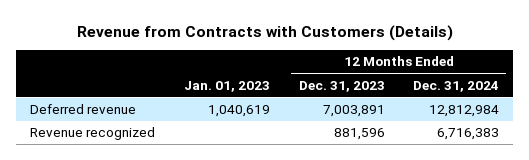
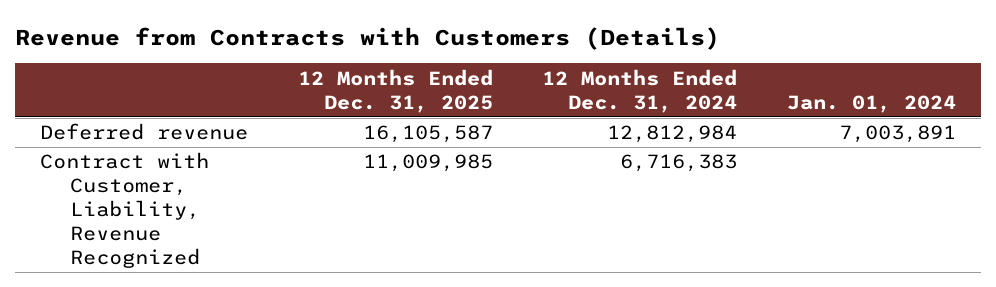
[183,80,270,92] Jan. 01, 2023 -> none
[298,80,385,92] Dec. 31, 2023 -> none
none -> [297,68,493,113] 12 Months Ended Dec. 31, 2025
none -> [787,94,957,113] Jan. 01, 2024
[30,127,156,141] Revenue recognized -> [40,152,210,269] Contract with Customer, Liability, Revenue Recognized

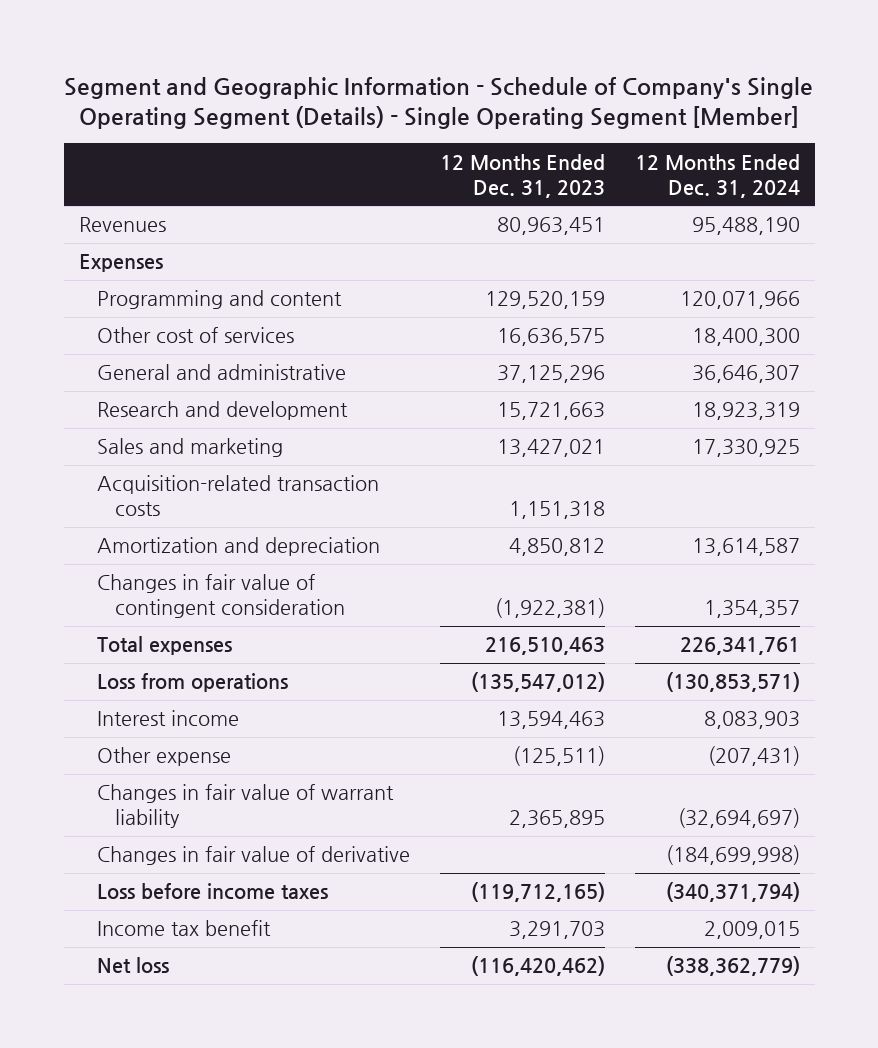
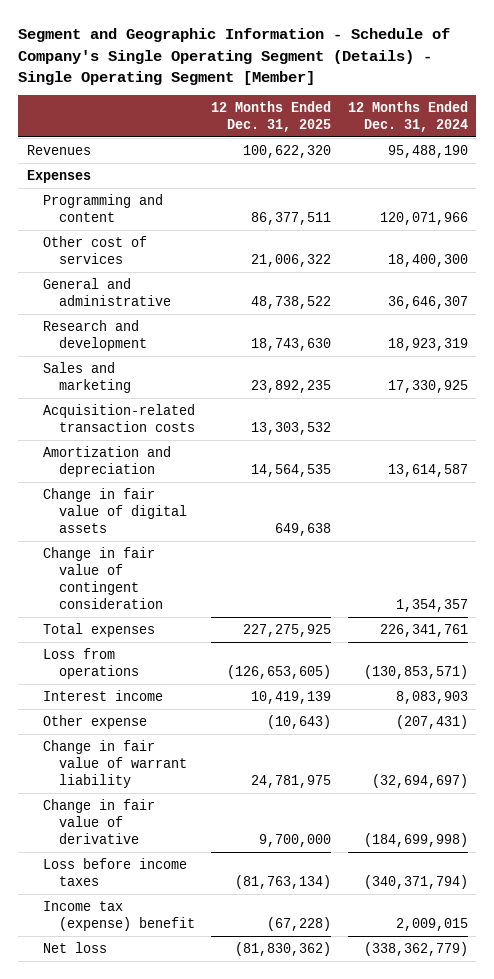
[439,153,605,198] 12 Months Ended Dec. 31, 2023 -> none
none -> [211,101,332,133] 12 Months Ended Dec. 31, 2025
none -> [42,487,187,533] Change in fair value of digital assets
[96,574,345,619] Changes in fair value of contingent consideration -> [42,546,163,609] Change in fair value of contingent consideration
[96,784,394,829] Changes in fair value of warrant liability -> [42,739,187,788] Change in fair value of warrant liability
[96,846,410,866] Changes in fair value of derivative -> [42,798,155,844] Change in fair value of derivative
[96,920,271,937] Income tax benefit -> [42,900,195,931] Income tax (expense) benefit

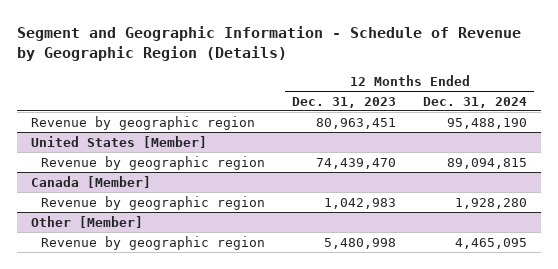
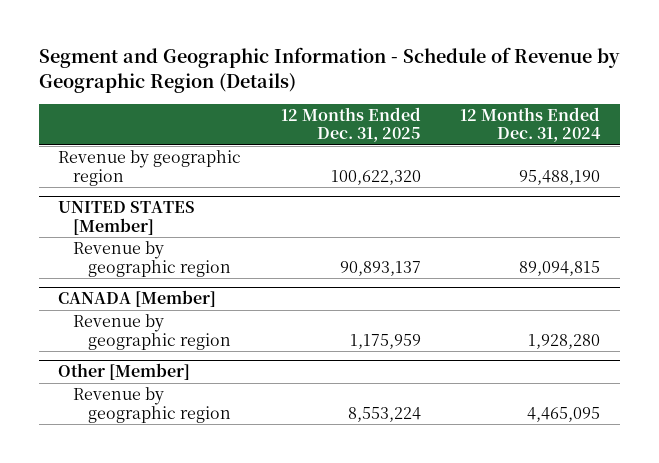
[292,96,397,108] Dec. 31, 2023 -> none
none -> [280,106,421,143] 12 Months Ended Dec. 31, 2025
[30,135,207,148] United States [Member] -> [58,201,196,235] UNITED STATES [Member]
[30,175,151,188] Canada [Member] -> [58,290,217,308] CANADA [Member]

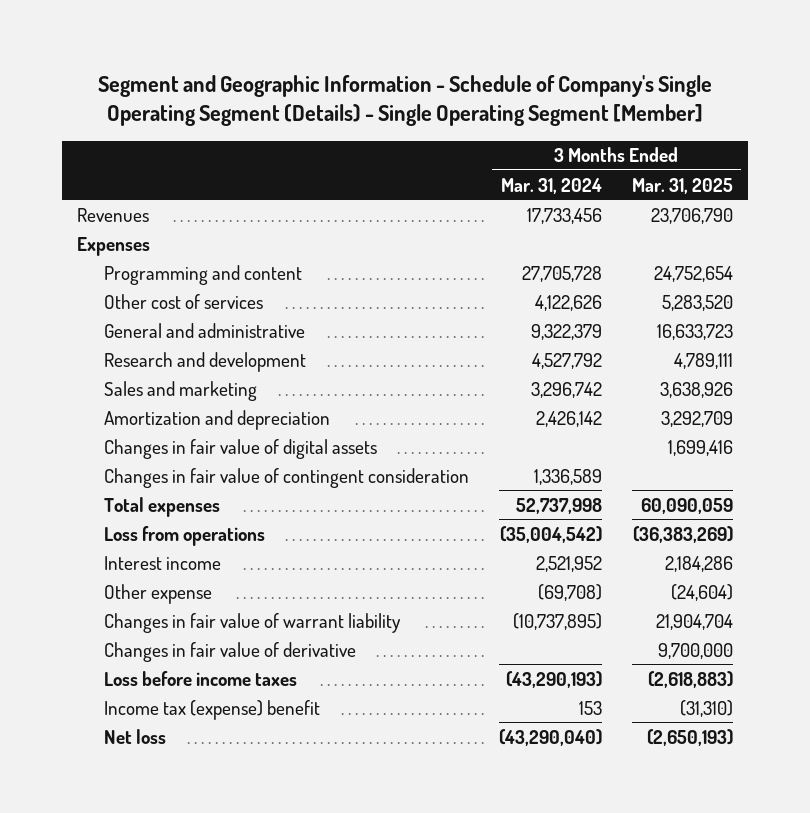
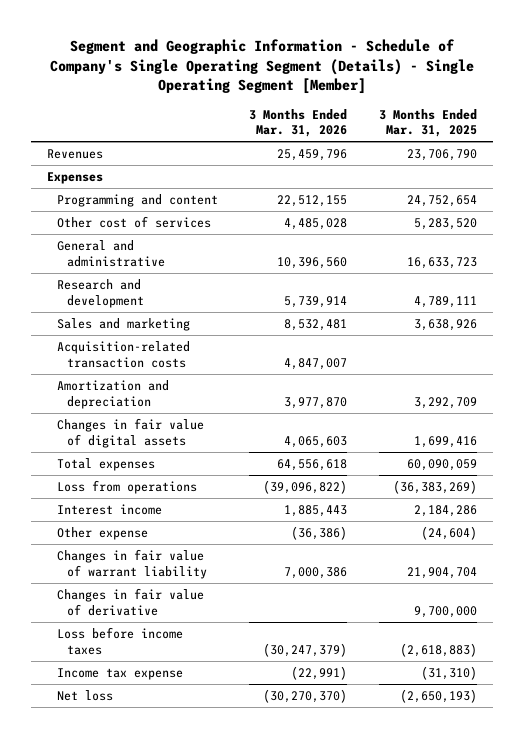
[501,177,603,194] Mar. 31, 2024 -> none
none -> [249,108,348,138] 3 Months Ended Mar. 31, 2026
none -> [57,340,191,368] Acquisition-related transaction costs
[104,467,470,488] Changes in fair value of contingent consideration -> none
[104,699,321,720] Income tax (expense) benefit -> [57,667,184,680] Income tax expense

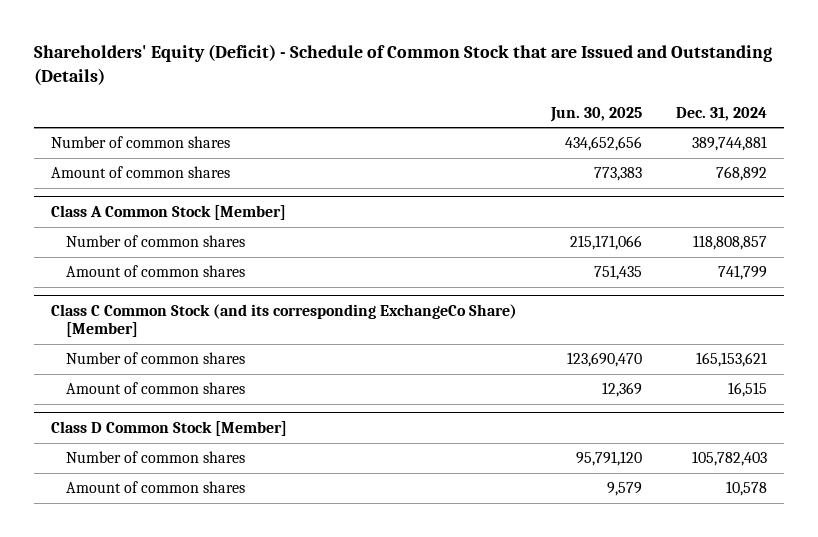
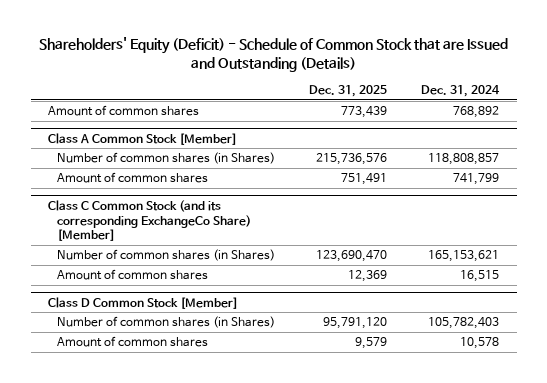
[550,106,643,122] Jun. 30, 2025 -> none
none -> [309,85,388,98] Dec. 31, 2025
[51,136,231,149] Number of common shares -> none
[65,235,245,248] Number of common shares -> [57,152,276,165] Number of common shares (in Shares)
[65,352,245,365] Number of common shares -> [57,249,276,262] Number of common shares (in Shares)
[65,451,245,464] Number of common shares -> [57,316,276,329] Number of common shares (in Shares)

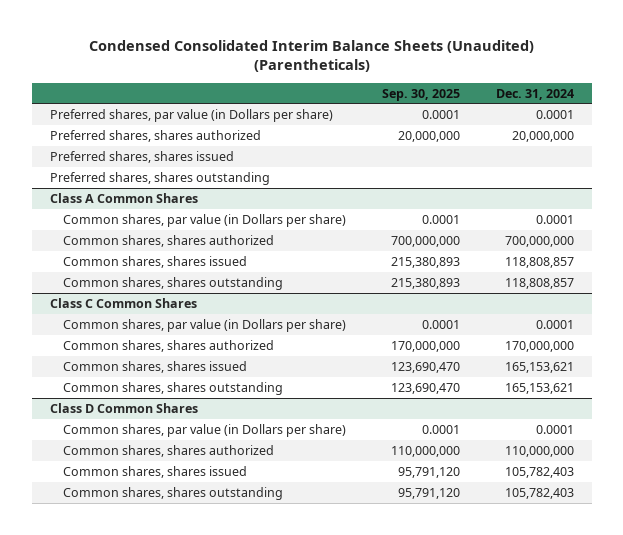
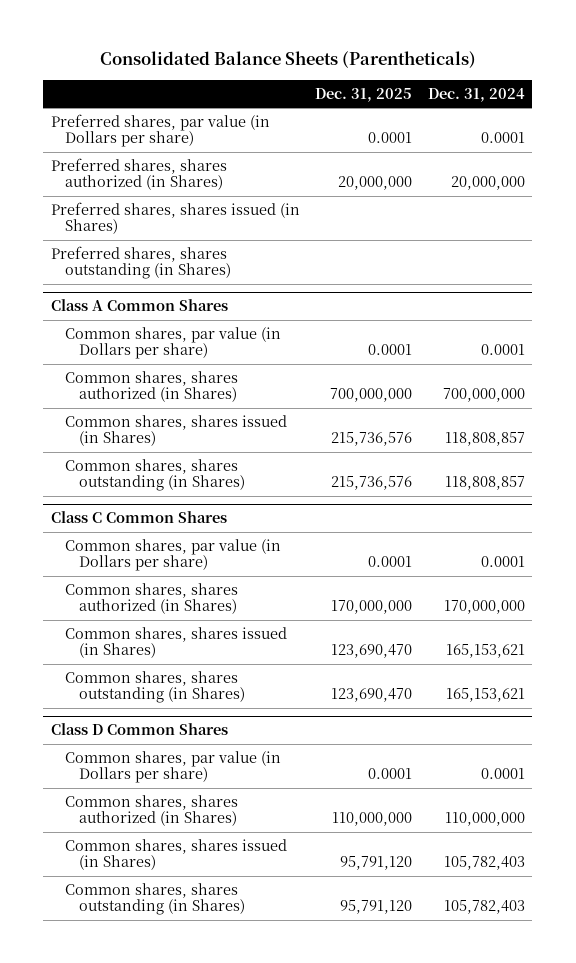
[88,39,534,73] Condensed Consolidated Interim Balance Sheets (Unaudited) (Parentheticals) -> [99,51,476,69] Consolidated Balance Sheets (Parentheticals)
[381,88,460,101] Sep. 30, 2025 -> none
none -> [315,87,413,102] Dec. 31, 2025
[49,129,261,142] Preferred shares, shares authorized -> [50,158,227,191] Preferred shares, shares authorized (in Shares)
[49,150,234,163] Preferred shares, shares issued -> [50,202,300,235] Preferred shares, shares issued (in Shares)
[49,171,270,185] Preferred shares, shares outstanding -> [50,246,231,280] Preferred shares, shares outstanding (in Shares)
[62,234,274,247] Common shares, shares authorized -> [64,371,238,403] Common shares, shares authorized (in Shares)
[62,255,247,268] Common shares, shares issued -> [64,415,287,447] Common shares, shares issued (in Shares)
[62,276,283,290] Common shares, shares outstanding -> [64,459,245,492] Common shares, shares outstanding (in Shares)
[62,339,274,352] Common shares, shares authorized -> [64,583,238,615] Common shares, shares authorized (in Shares)
[62,360,247,373] Common shares, shares issued -> [64,627,287,659] Common shares, shares issued (in Shares)
[62,381,283,395] Common shares, shares outstanding -> [64,671,245,704] Common shares, shares outstanding (in Shares)
[62,444,274,457] Common shares, shares authorized -> [64,795,238,827] Common shares, shares authorized (in Shares)
[62,465,247,478] Common shares, shares issued -> [64,839,287,871] Common shares, shares issued (in Shares)
[62,486,283,500] Common shares, shares outstanding -> [64,883,245,916] Common shares, shares outstanding (in Shares)

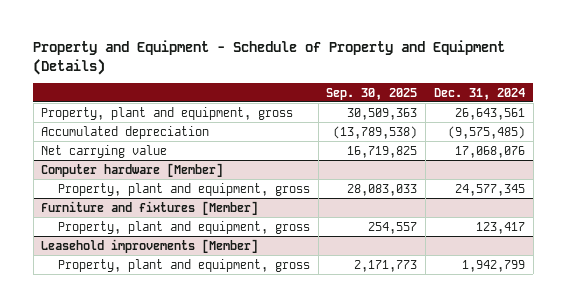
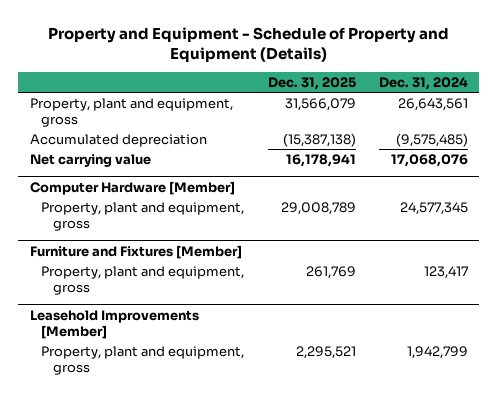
[326,87,418,100] Sep. 30, 2025 -> none
none -> [267,77,356,91] Dec. 31, 2025
[41,162,224,177] Computer hardware [Member] -> [29,180,235,195] Computer Hardware [Member]
[41,200,259,215] Furniture and fixtures [Member] -> [29,244,242,259] Furniture and Fixtures [Member]
[41,238,259,253] Leasehold improvements [Member] -> [29,309,199,339] Leasehold Improvements [Member]

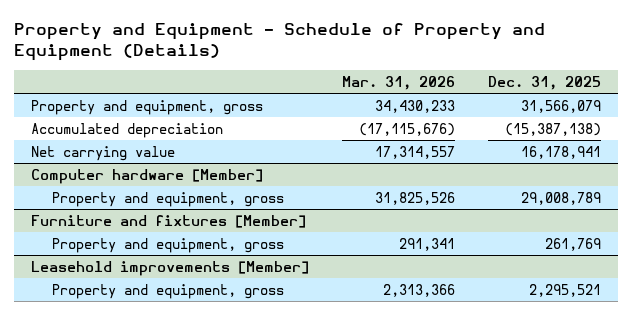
[378,77,468,91] Dec. 31, 2024 -> none
none -> [341,75,455,90] Mar. 31, 2026
[29,97,233,127] Property, plant and equipment, gross -> [30,99,263,115] Property and equipment, gross
[29,180,235,195] Computer Hardware [Member] -> [30,168,263,184] Computer hardware [Member]
[41,201,245,231] Property, plant and equipment, gross -> [52,191,285,207] Property and equipment, gross
[29,244,242,259] Furniture and Fixtures [Member] -> [30,214,306,228] Furniture and fixtures [Member]
[41,265,245,295] Property, plant and equipment, gross -> [52,237,285,253] Property and equipment, gross
[29,309,199,339] Leasehold Improvements [Member] -> [30,260,309,276] Leasehold improvements [Member]
[41,345,245,375] Property, plant and equipment, gross -> [52,283,285,299] Property and equipment, gross

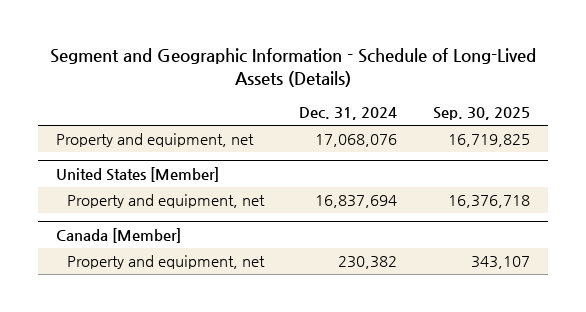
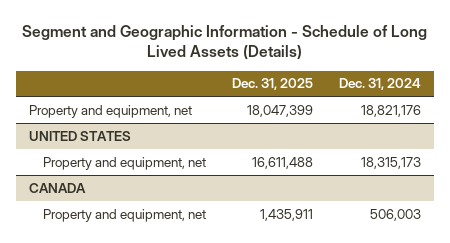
[49,48,536,88] Segment and Geographic Information - Schedule of Long-Lived Assets (Details) -> [22,24,428,61] Segment and Geographic Information - Schedule of Long Lived Assets (Details)
[432,107,530,121] Sep. 30, 2025 -> none
none -> [231,78,313,91] Dec. 31, 2025
[315,134,398,148] 17,068,076 -> [361,104,422,117] 18,821,176
[55,166,219,182] United States [Member] -> [29,130,132,141] UNITED STATES
[315,195,398,209] 16,837,694 -> [361,156,422,169] 18,315,173
[55,227,181,243] Canada [Member] -> [29,182,87,193] CANADA
[338,256,398,270] 230,382 -> [370,208,422,221] 506,003

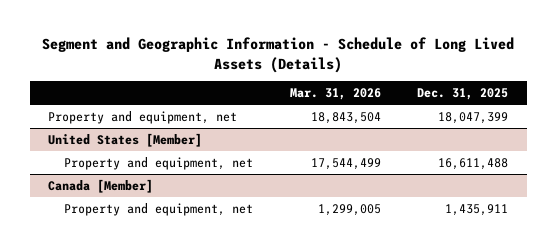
[339,78,422,91] Dec. 31, 2024 -> none
none -> [289,88,381,101] Mar. 31, 2026
[29,130,132,141] UNITED STATES -> [48,132,203,147] United States [Member]
[29,182,87,193] CANADA -> [48,178,154,193] Canada [Member]

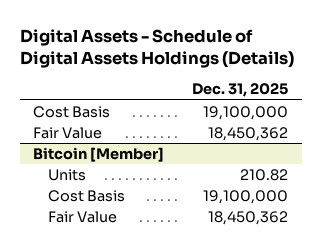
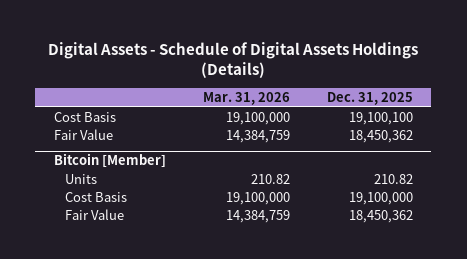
none -> [202,92,290,106] Mar. 31, 2026
[203,105,289,120] 19,100,000 -> [348,111,413,125] 19,100,100

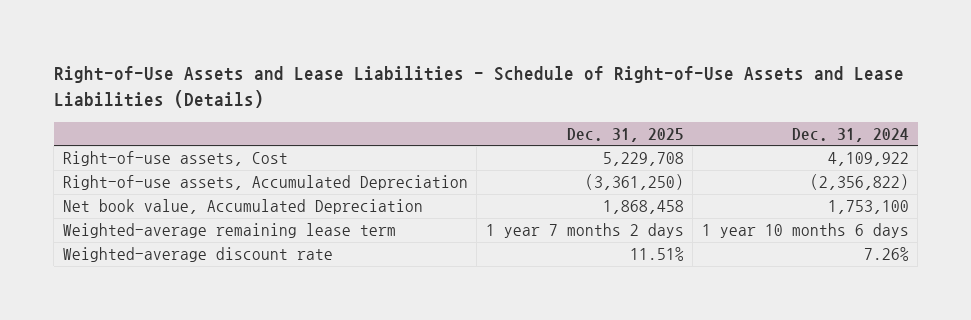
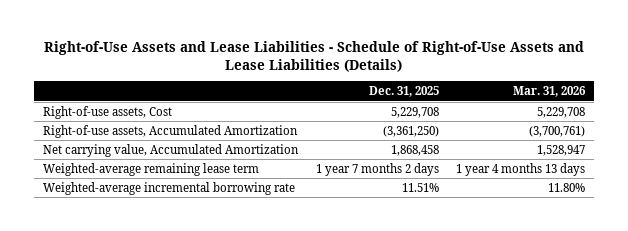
[791,127,909,142] Dec. 31, 2024 -> none
none -> [513,86,587,98] Mar. 31, 2026
[62,175,468,191] Right-of-use assets, Accumulated Depreciation -> [42,124,298,138] Right-of-use assets, Accumulated Amortization
[62,199,423,215] Net book value, Accumulated Depreciation -> [42,143,299,157] Net carrying value, Accumulated Amortization
[62,247,333,263] Weighted-average discount rate -> [42,181,295,195] Weighted-average incremental borrowing rate

